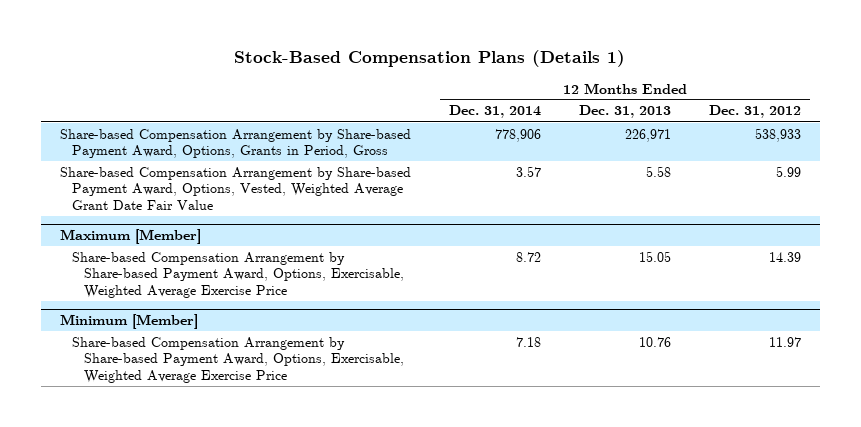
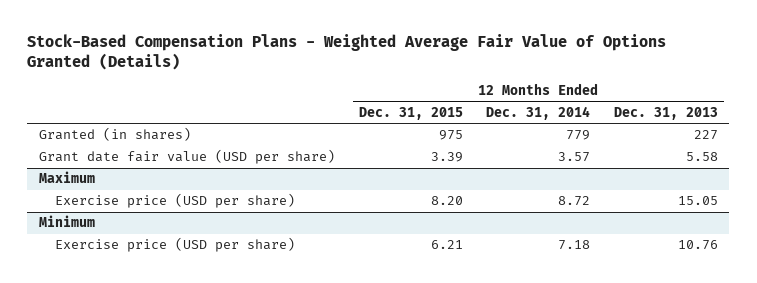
[234,50,626,68] Stock-Based Compensation Plans (Details 1) -> [27,34,667,71] Stock-Based Compensation Plans - Weighted Average Fair Value of Options Granted (Details)
[708,105,801,119] Dec. 31, 2012 -> none
none -> [358,106,463,120] Dec. 31, 2015
[60,128,412,159] Share-based Compensation Arrangement by Share-based Payment Award, Options, Grants in Period, Gross -> none
none -> [39,127,192,142] Granted (in shares)
[60,166,412,210] Share-based Compensation Arrangement by Share-based Payment Award, Options, Vested, Weighted Average Grant Date Fair Value -> [39,149,336,165] Grant date fair value (USD per share)
[60,229,202,245] Maximum [Member] -> [39,171,96,184] Maximum
[72,251,404,298] Share-based Compensation Arrangement by Share-based Payment Award, Options, Exercisable, Weighted Average Exercise Price -> [54,193,295,209] Exercise price (USD per share)
[60,314,199,330] Minimum [Member] -> [39,215,96,228] Minimum
[72,336,404,383] Share-based Compensation Arrangement by Share-based Payment Award, Options, Exercisable, Weighted Average Exercise Price -> [54,237,295,253] Exercise price (USD per share)

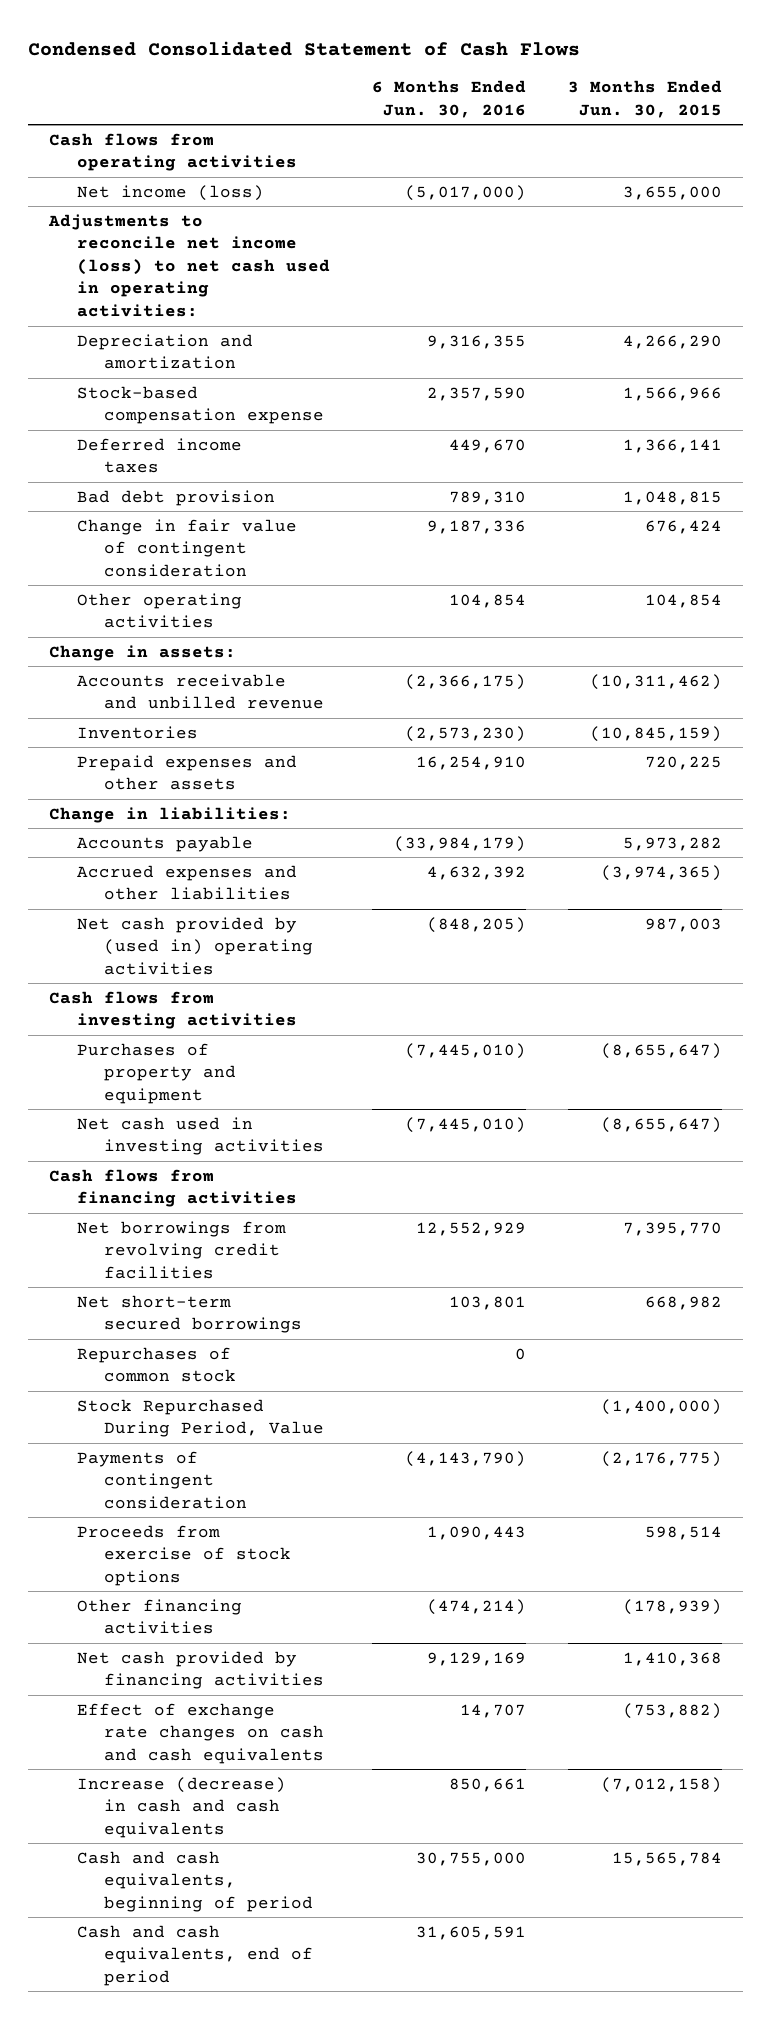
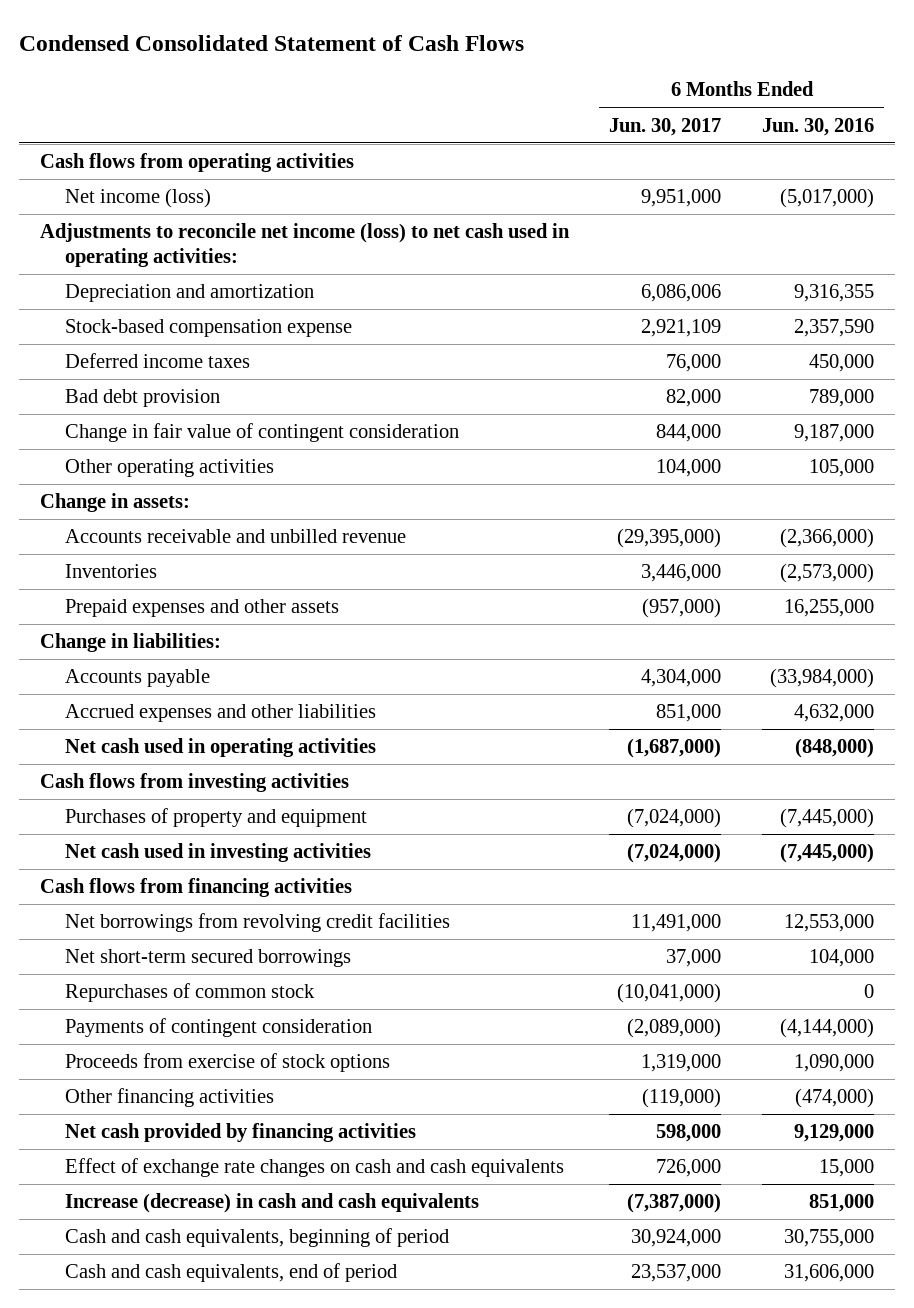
[567,80,722,118] 3 Months Ended Jun. 30, 2015 -> none
none -> [609,117,722,136] Jun. 30, 2017
[448,438,526,453] 449,670 -> [809,354,875,373] 450,000
[448,490,526,505] 789,310 -> [809,389,875,408] 789,000
[426,519,526,534] 9,187,336 -> [794,424,875,443] 9,187,000
[448,593,526,608] 104,854 -> [809,459,875,478] 105,000
[404,673,526,690] (2,366,175) -> [780,528,875,549] (2,366,000)
[404,725,526,742] (2,573,230) -> [780,563,875,584] (2,573,000)
[415,755,526,770] 16,254,910 -> [784,599,875,618] 16,255,000
[393,835,526,852] (33,984,179) -> [770,668,875,689] (33,984,000)
[426,865,526,880] 4,632,392 -> [794,704,875,723] 4,632,000
[76,916,314,975] Net cash provided by (used in) operating activities -> [65,738,377,758] Net cash used in operating activities
[426,916,526,933] (848,205) -> [795,738,875,759] (848,000)
[404,1042,526,1059] (7,445,010) -> [780,808,875,829] (7,445,000)
[404,1116,526,1133] (7,445,010) -> [780,843,875,864] (7,445,000)
[415,1221,526,1236] 12,552,929 -> [784,914,875,933] 12,553,000
[448,1295,526,1310] 103,801 -> [809,949,875,968] 104,000
[76,1398,325,1438] Stock Repurchased During Period, Value -> none
[404,1450,526,1467] (4,143,790) -> [780,1018,875,1039] (4,144,000)
[426,1525,526,1540] 1,090,443 -> [794,1054,875,1073] 1,090,000
[426,1598,526,1615] (474,214) -> [795,1088,875,1109] (474,000)
[426,1651,526,1666] 9,129,169 -> [794,1124,875,1143] 9,129,000
[459,1703,526,1718] 14,707 -> [819,1159,875,1178] 15,000
[448,1777,526,1792] 850,661 -> [809,1194,875,1213] 851,000
[415,1925,526,1940] 31,605,591 -> [784,1264,875,1283] 31,606,000

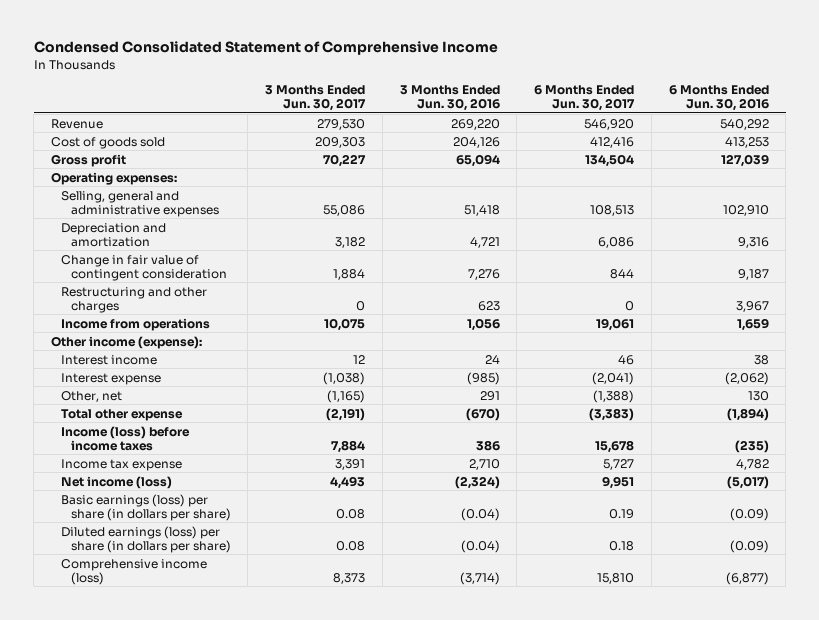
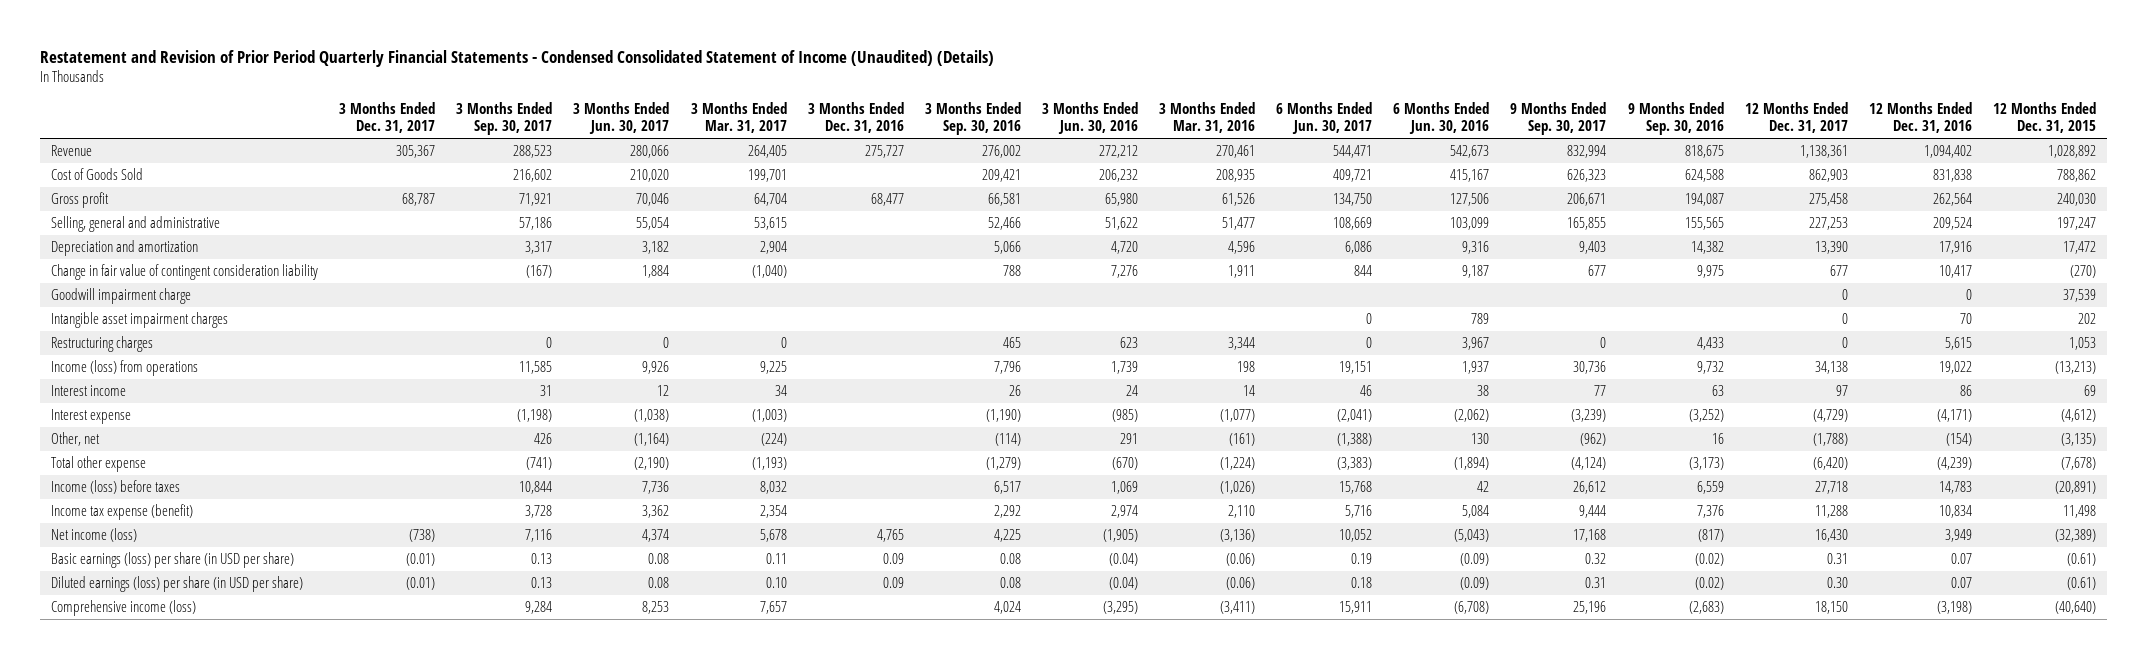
[33,41,498,56] Condensed Consolidated Statement of Comprehensive Income -> [40,49,995,67] Restatement and Revision of Prior Period Quarterly Financial Statements - Condensed Consolidated Statement of Income (Unaudited) (Details)
none -> [339,102,436,134] 3 Months Ended Dec. 31, 2017
none -> [456,102,553,136] 3 Months Ended Sep. 30, 2017
none -> [690,102,787,134] 3 Months Ended Mar. 31, 2017
none -> [807,102,904,134] 3 Months Ended Dec. 31, 2016
none -> [924,102,1021,136] 3 Months Ended Sep. 30, 2016
none -> [1159,102,1256,134] 3 Months Ended Mar. 31, 2016
none -> [1510,102,1607,136] 9 Months Ended Sep. 30, 2017
none -> [1627,102,1724,136] 9 Months Ended Sep. 30, 2016
none -> [1744,102,1848,134] 12 Months Ended Dec. 31, 2017
none -> [1868,102,1972,134] 12 Months Ended Dec. 31, 2016
none -> [1992,102,2096,134] 12 Months Ended Dec. 31, 2015
[50,171,177,185] Operating expenses: -> none
[50,335,202,349] Other income (expense): -> none
[317,118,366,130] 279,530 -> [630,145,670,159] 280,066
[450,118,500,130] 269,220 -> [1098,145,1138,159] 272,212
[584,118,635,130] 546,920 -> [1333,145,1373,159] 544,471
[719,118,769,130] 540,292 -> [1450,145,1490,159] 542,673
[50,136,165,149] Cost of goods sold -> [51,168,144,181] Cost of Goods Sold
[315,136,366,148] 209,303 -> [630,169,670,183] 210,020
[452,136,500,148] 204,126 -> [1098,169,1138,183] 206,232
[590,136,635,148] 412,416 -> [1333,169,1373,183] 409,721
[724,136,769,148] 413,253 -> [1450,169,1490,183] 415,167
[323,153,367,167] 70,227 -> [636,193,670,207] 70,046
[455,153,500,167] 65,094 -> [1104,193,1138,207] 65,980
[585,153,635,167] 134,504 -> [1333,193,1373,207] 134,750
[720,153,769,167] 127,039 -> [1450,193,1490,207] 127,506
[60,190,219,217] Selling, general and administrative expenses -> [51,216,221,233] Selling, general and administrative
[323,204,366,216] 55,086 -> [636,217,670,231] 55,054
[463,204,500,216] 51,418 -> [1104,217,1138,231] 51,622
[590,204,635,216] 108,513 -> [1333,217,1373,231] 108,669
[722,204,769,216] 102,910 -> [1450,217,1490,231] 103,099
[469,236,500,248] 4,721 -> [1110,241,1138,255] 4,720
[60,254,227,281] Change in fair value of contingent consideration -> [51,264,319,281] Change in fair value of contingent consideration liability
none -> [51,288,192,305] Goodwill impairment charge
none -> [51,312,229,329] Intangible asset impairment charges
[60,286,207,313] Restructuring and other charges -> [51,336,154,353] Restructuring charges
[60,317,210,331] Income from operations -> [51,360,199,377] Income (loss) from operations
[324,317,366,331] 10,075 -> [642,361,670,375] 9,926
[466,317,500,331] 1,056 -> [1110,361,1138,375] 1,739
[596,317,635,331] 19,061 -> [1339,361,1373,375] 19,151
[736,317,769,331] 1,659 -> [1462,361,1490,375] 1,937
[327,389,366,403] (1,165) -> [634,433,670,447] (1,164)
[326,407,366,421] (2,191) -> [634,457,670,471] (2,190)
[60,425,190,451] Income (loss) before income taxes -> [51,480,181,495] Income (loss) before taxes
[331,440,366,453] 7,884 -> [642,481,670,495] 7,736
[475,440,500,451] 386 -> [1110,481,1138,495] 1,069
[595,440,635,453] 15,678 -> [1339,481,1373,495] 15,768
[734,439,769,453] (235) -> [1477,481,1490,493] 42
[60,458,182,471] Income tax expense -> [51,504,194,521] Income tax expense (benefit)
[335,458,366,470] 3,391 -> [642,505,670,519] 3,362
[468,458,500,470] 2,710 -> [1110,505,1138,519] 2,974
[603,458,635,470] 5,727 -> [1345,505,1373,519] 5,716
[735,458,769,470] 4,782 -> [1462,505,1490,519] 5,084
[330,475,366,489] 4,493 -> [642,529,670,543] 4,374
[454,475,500,489] (2,324) -> [1102,529,1138,543] (1,905)
[602,475,635,489] 9,951 -> [1339,529,1373,543] 10,052
[726,475,769,489] (5,017) -> [1454,529,1490,543] (5,043)
[60,493,231,521] Basic earnings (loss) per share (in dollars per share) -> [51,552,295,569] Basic earnings (loss) per share (in USD per share)
[60,525,231,553] Diluted earnings (loss) per share (in dollars per share) -> [51,576,304,593] Diluted earnings (loss) per share (in USD per share)
[333,572,366,584] 8,373 -> [642,601,670,615] 8,253
[459,571,500,585] (3,714) -> [1102,601,1138,615] (3,295)
[597,572,635,584] 15,810 -> [1339,601,1373,615] 15,911
[725,571,769,585] (6,877) -> [1454,601,1490,615] (6,708)

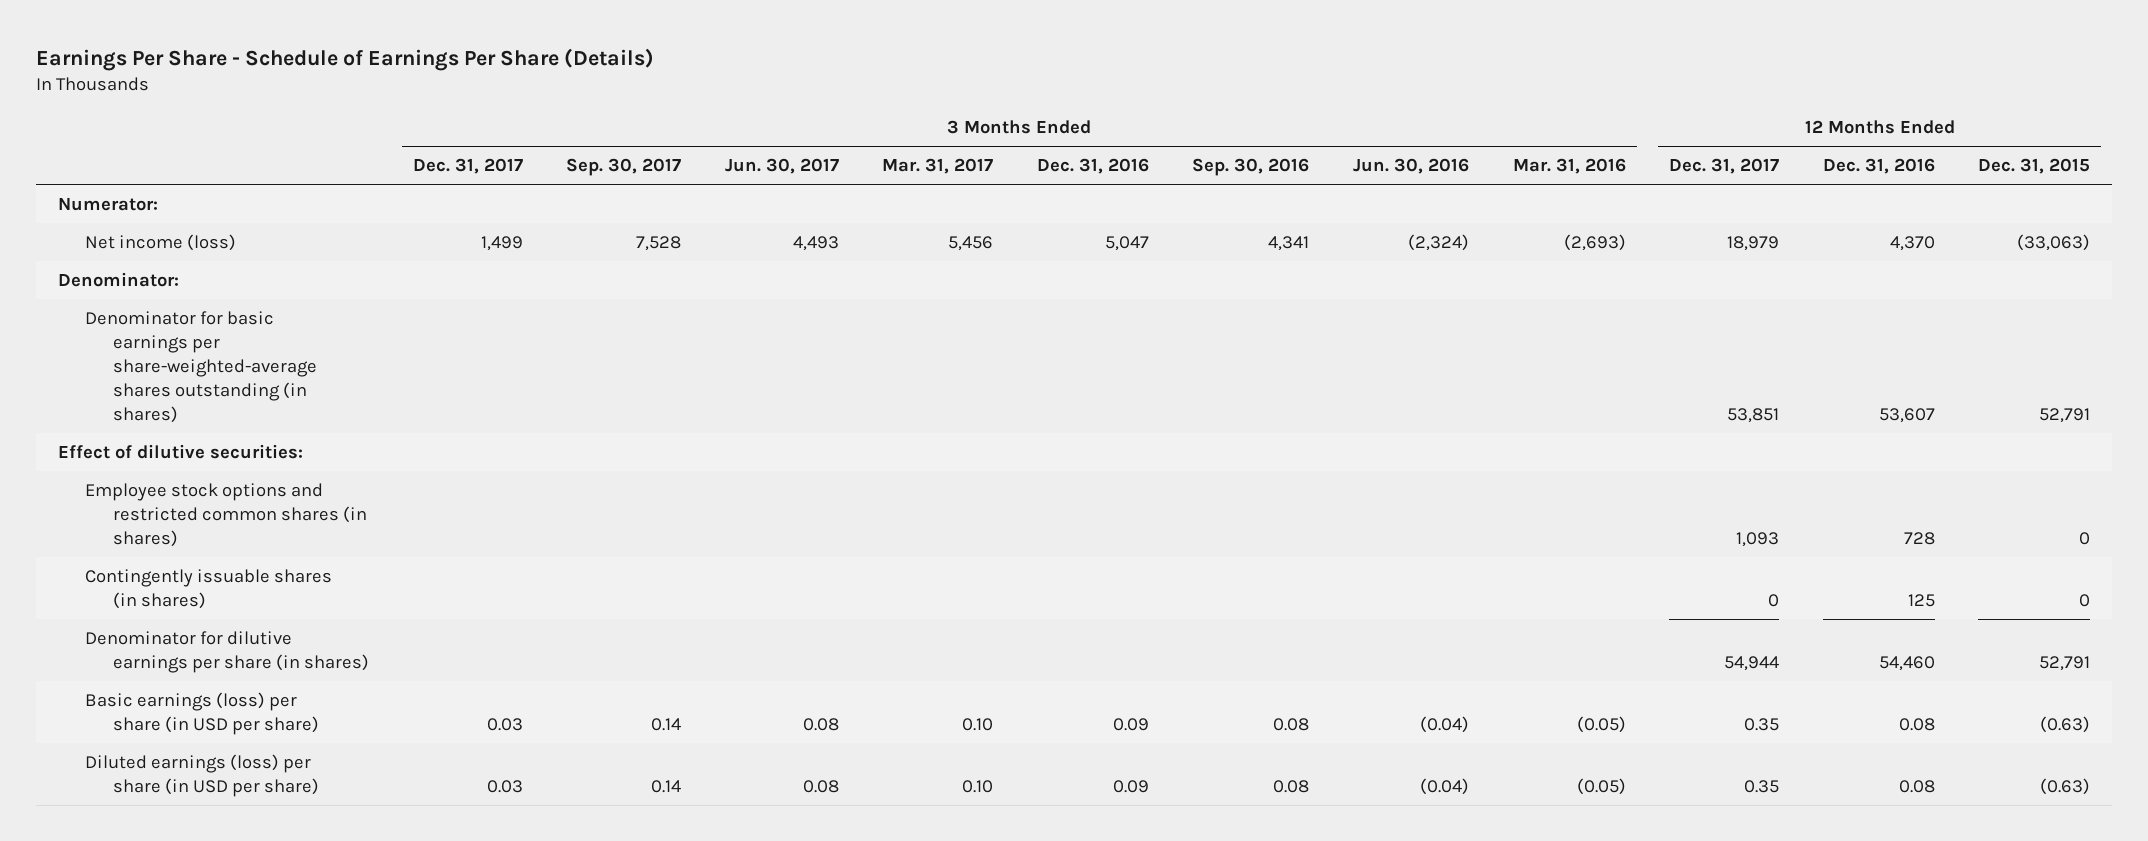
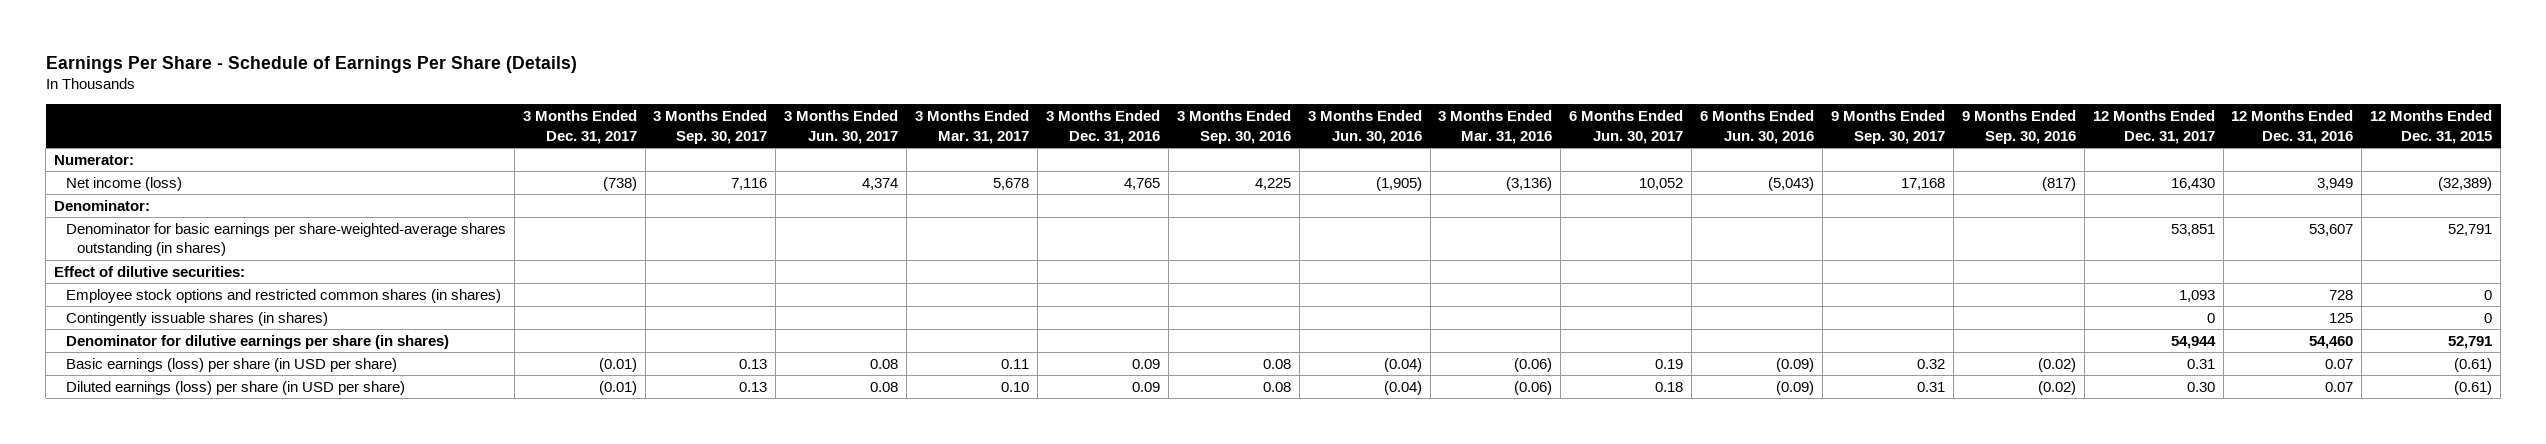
none -> [1569,110,1684,144] 6 Months Ended Jun. 30, 2017
none -> [1700,110,1815,144] 6 Months Ended Jun. 30, 2016
none -> [1830,110,1945,144] 9 Months Ended Sep. 30, 2017
none -> [1961,110,2076,144] 9 Months Ended Sep. 30, 2016
[480,235,523,251] 1,499 -> [602,176,637,191] (738)
[636,235,682,251] 7,528 -> [731,177,768,190] 7,116
[792,235,839,251] 4,493 -> [862,177,899,190] 4,374
[948,235,994,251] 5,456 -> [993,177,1030,190] 5,678
[1104,235,1149,251] 5,047 -> [1123,177,1160,190] 4,765
[1268,235,1310,251] 4,341 -> [1254,177,1291,190] 4,225
[1408,233,1470,251] (2,324) -> [1375,176,1422,191] (1,905)
[1563,233,1626,251] (2,693) -> [1506,176,1553,191] (3,136)
[1727,235,1780,251] 18,979 -> [2170,177,2215,190] 16,430
[1889,235,1935,251] 4,370 -> [2317,177,2354,190] 3,949
[2017,233,2091,251] (33,063) -> [2438,176,2493,191] (32,389)
[486,717,523,731] 0.03 -> [598,357,637,372] (0.01)
[651,717,682,731] 0.14 -> [739,358,768,369] 0.13
[962,717,994,731] 0.10 -> [1001,358,1030,369] 0.11
[1576,715,1626,733] (0.05) -> [1514,357,1553,372] (0.06)
[1744,717,1780,731] 0.35 -> [2186,358,2215,369] 0.31
[1898,717,1935,731] 0.08 -> [2325,358,2354,369] 0.07
[2040,715,2091,733] (0.63) -> [2454,357,2493,372] (0.61)
[486,779,523,793] 0.03 -> [598,380,637,395] (0.01)
[651,779,682,793] 0.14 -> [739,381,768,392] 0.13
[1576,777,1626,795] (0.05) -> [1514,380,1553,395] (0.06)
[1744,779,1780,793] 0.35 -> [2186,381,2215,392] 0.30
[1898,779,1935,793] 0.08 -> [2325,381,2354,392] 0.07
[2040,777,2091,795] (0.63) -> [2454,380,2493,395] (0.61)

